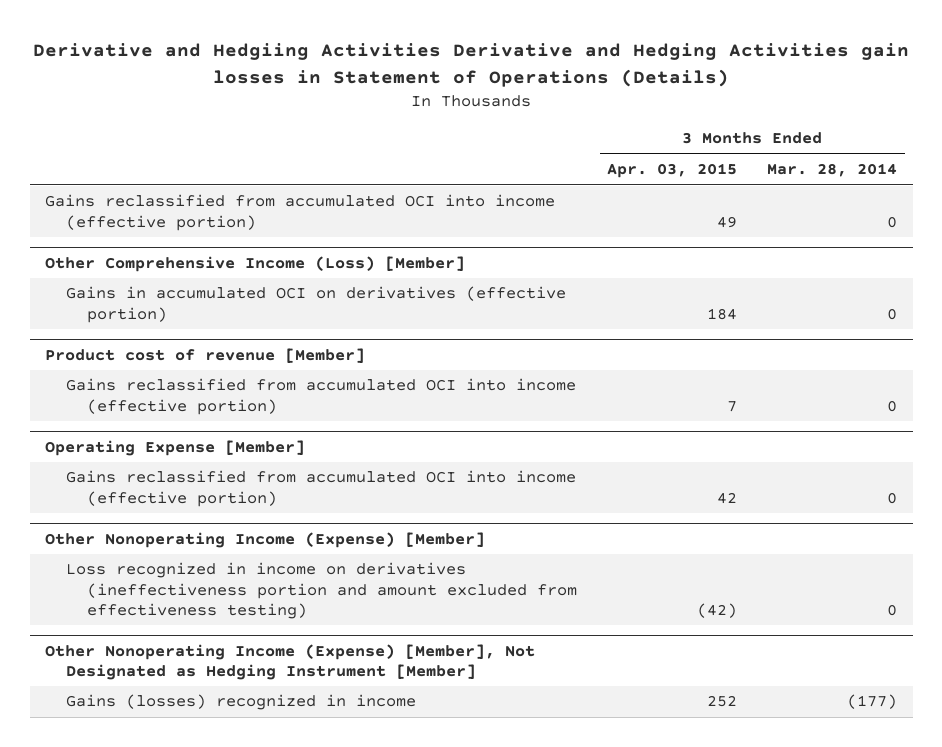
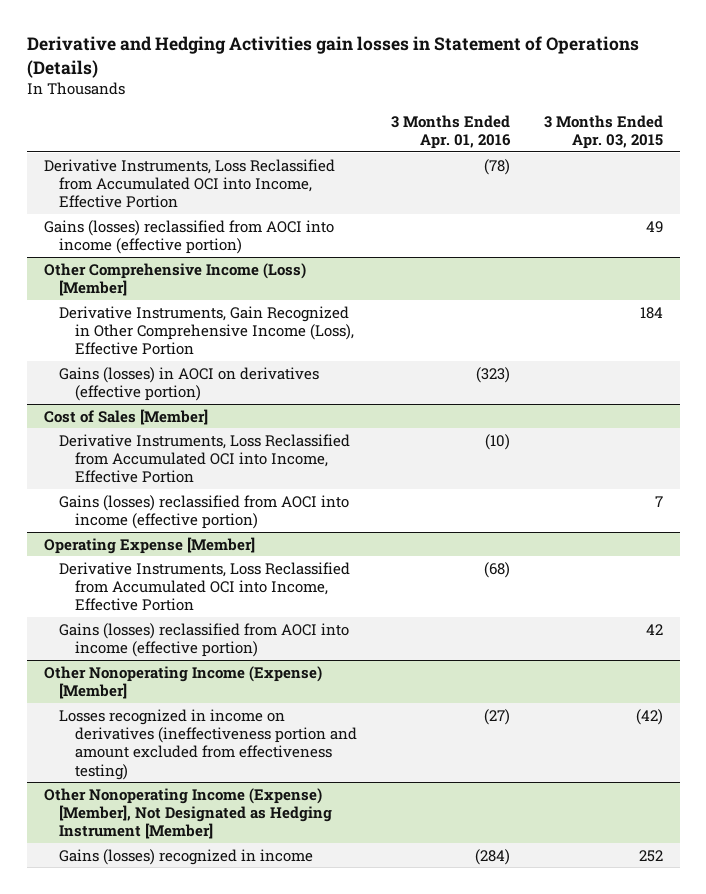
[33,43,910,87] Derivative and Hedgiing Activities Derivative and Hedging Activities gain losses in Statement of Operations (Details) -> [26,36,639,78] Derivative and Hedging Activities gain losses in Statement of Operations (Details)
[767,163,898,178] Mar. 28, 2014 -> none
none -> [390,114,511,150] 3 Months Ended Apr. 01, 2016
none -> [43,158,335,209] Derivative Instruments, Loss Reclassified from Accumulated OCI into Income, Effective Portion
[45,194,556,231] Gains reclassified from accumulated OCI into income (effective portion) -> [43,219,334,254] Gains (losses) reclassified from AOCI into income (effective portion)
[65,286,566,323] Gains in accumulated OCI on derivatives (effective portion) -> [59,305,354,356] Derivative Instruments, Gain Recognized in Other Comprehensive Income (Loss), Effective Portion
none -> [59,366,320,401] Gains (losses) in AOCI on derivatives (effective portion)
[45,347,366,363] Product cost of revenue [Member] -> [43,408,208,425] Cost of Sales [Member]
none -> [59,433,351,484] Derivative Instruments, Loss Reclassified from Accumulated OCI into Income, Effective Portion
[65,378,576,415] Gains reclassified from accumulated OCI into income (effective portion) -> [59,494,350,529] Gains (losses) reclassified from AOCI into income (effective portion)
none -> [59,561,351,612] Derivative Instruments, Loss Reclassified from Accumulated OCI into Income, Effective Portion
[65,470,576,507] Gains reclassified from accumulated OCI into income (effective portion) -> [59,622,350,657] Gains (losses) reclassified from AOCI into income (effective portion)
[65,562,577,619] Loss recognized in income on derivatives (ineffectiveness portion and amount excluded from effectiveness testing) -> [59,708,357,780] Losses recognized in income on derivatives (ineffectiveness portion and amount excluded from effectiveness testing)

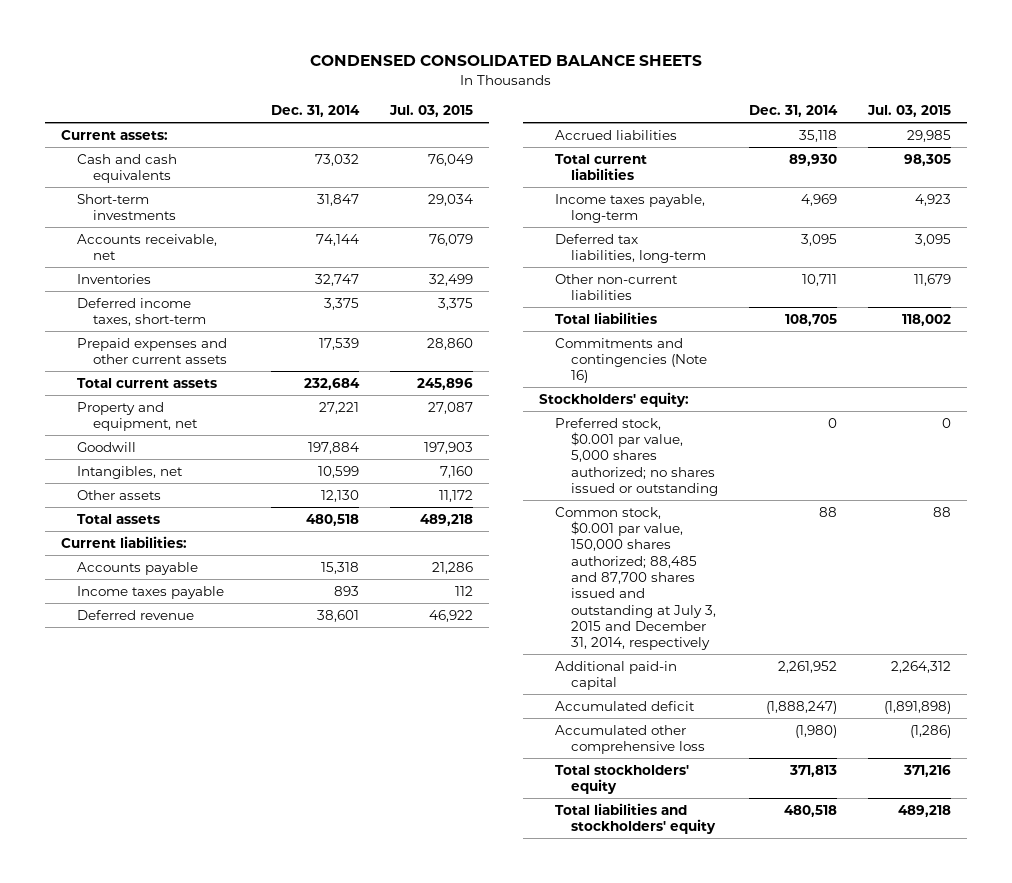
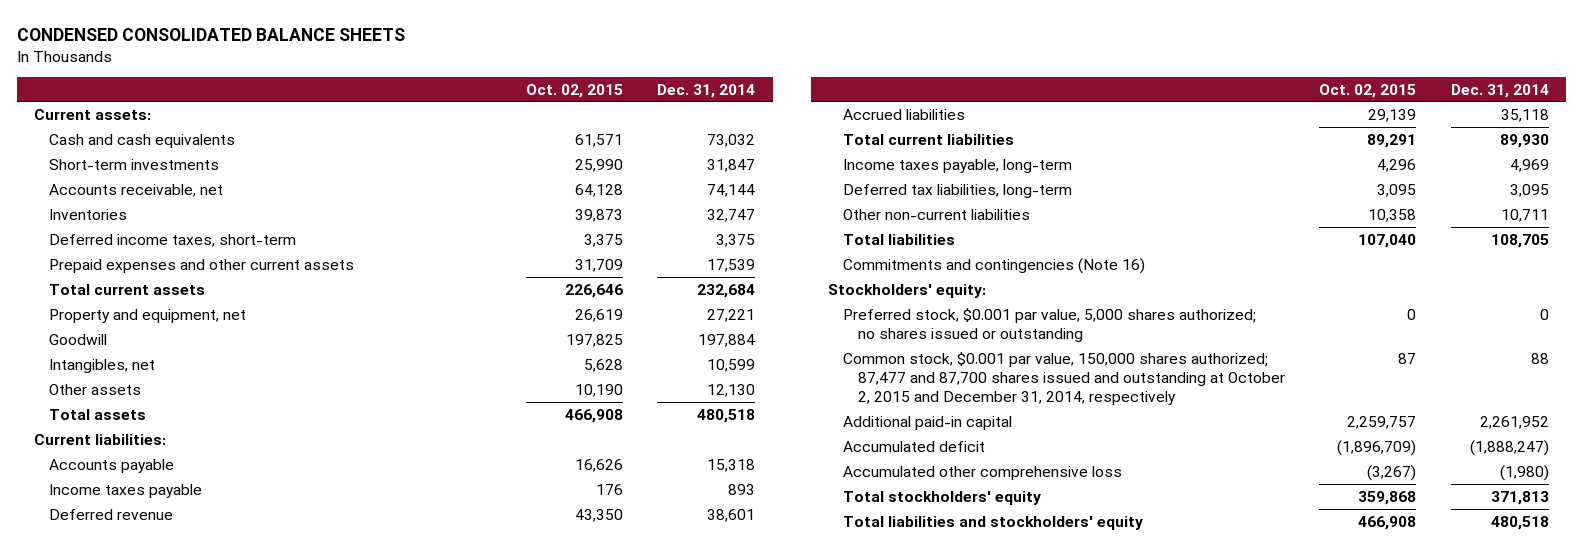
[389,104,474,117] Jul. 03, 2015 -> none
none -> [525,83,623,98] Oct. 02, 2015
[554,506,716,651] Common stock, $0.001 par value, 150,000 shares authorized; 88,485 and 87,700 shares issued and outstanding at July 3, 2015 and December 31, 2014, respectively -> [842,351,1285,406] Common stock, $0.001 par value, 150,000 shares authorized; 87,477 and 87,700 shares issued and outstanding at October 2, 2015 and December 31, 2014, respectively

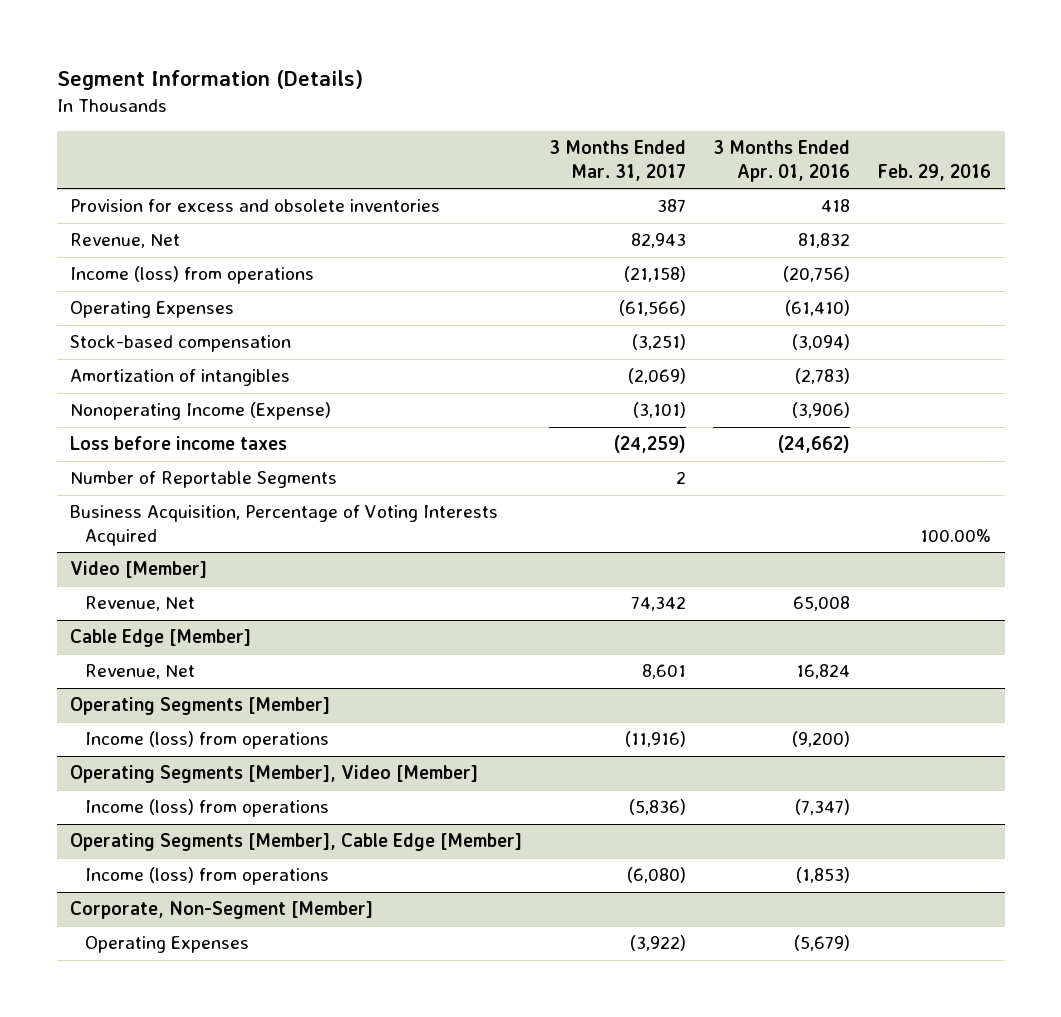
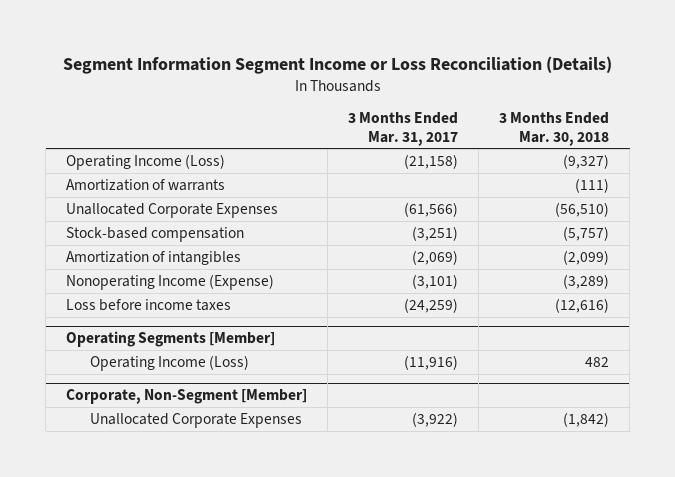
[56,70,363,91] Segment Information (Details) -> [62,55,612,74] Segment Information Segment Income or Loss Reconciliation (Details)
[713,140,851,183] 3 Months Ended Apr. 01, 2016 -> none
[877,164,992,182] Feb. 29, 2016 -> none
none -> [499,112,610,146] 3 Months Ended Mar. 30, 2018
[70,199,441,213] Provision for excess and obsolete inventories -> none
[70,233,181,249] Revenue, Net -> none
[70,266,315,285] Income (loss) from operations -> [66,153,226,170] Operating Income (Loss)
none -> [66,178,226,191] Amortization of warrants
[70,301,235,319] Operating Expenses -> [66,202,279,218] Unallocated Corporate Expenses
[70,471,338,489] Number of Reportable Segments -> none
[70,505,499,546] Business Acquisition, Percentage of Voting Interests Acquired -> none
[70,561,208,579] Video [Member] -> none
[85,596,196,612] Revenue, Net -> none
[70,629,252,648] Cable Edge [Member] -> none
[85,664,196,680] Revenue, Net -> none
[70,765,479,784] Operating Segments [Member], Video [Member] -> none
[85,799,330,818] Income (loss) from operations -> none
[70,833,523,852] Operating Segments [Member], Cable Edge [Member] -> none
[85,867,330,886] Income (loss) from operations -> none
[85,731,330,750] Income (loss) from operations -> [90,354,250,371] Operating Income (Loss)
[85,936,250,954] Operating Expenses -> [90,412,303,428] Unallocated Corporate Expenses

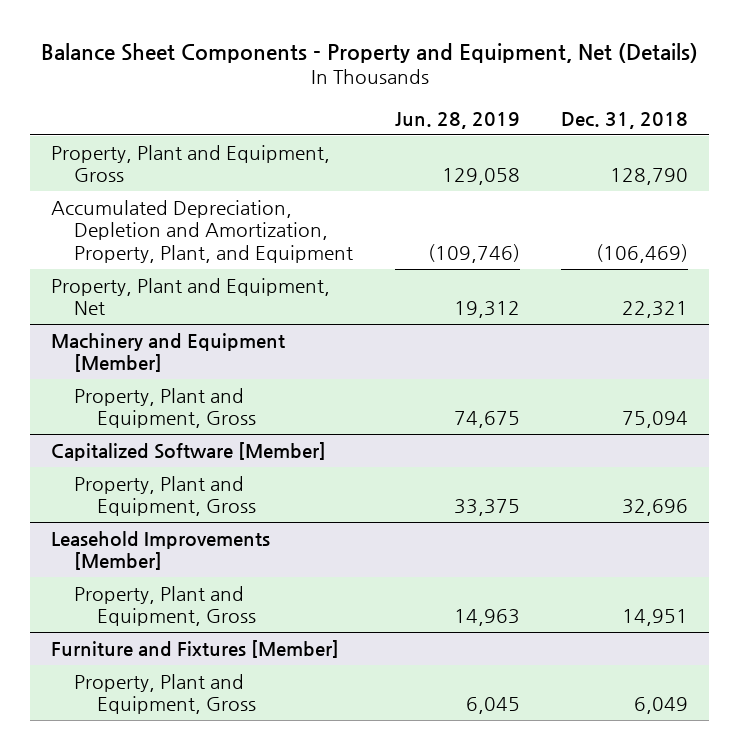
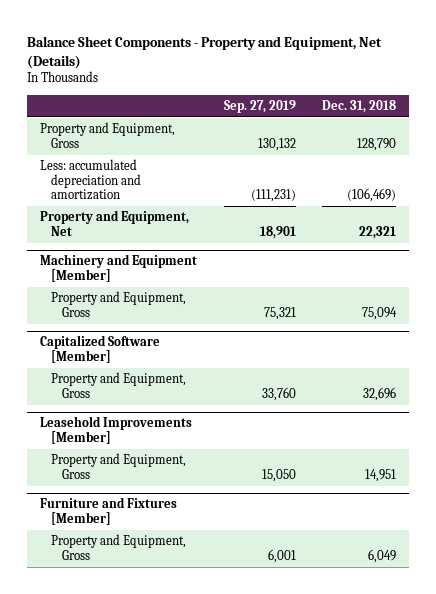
[394,111,520,129] Jun. 28, 2019 -> none
none -> [223,99,296,113] Sep. 27, 2019
[51,144,331,183] Property, Plant and Equipment, Gross -> [40,122,176,148] Property and Equipment, Gross
[51,199,353,263] Accumulated Depreciation, Depletion and Amortization, Property, Plant, and Equipment -> [40,159,142,201] Less: accumulated depreciation and amortization
[51,277,331,316] Property, Plant and Equipment, Net -> [40,210,190,236] Property and Equipment, Net
[73,387,256,429] Property, Plant and Equipment, Gross -> [51,291,187,317] Property and Equipment, Gross
[73,475,256,517] Property, Plant and Equipment, Gross -> [51,372,187,398] Property and Equipment, Gross
[73,585,256,627] Property, Plant and Equipment, Gross -> [51,453,187,479] Property and Equipment, Gross
[73,673,256,715] Property, Plant and Equipment, Gross -> [51,534,187,560] Property and Equipment, Gross

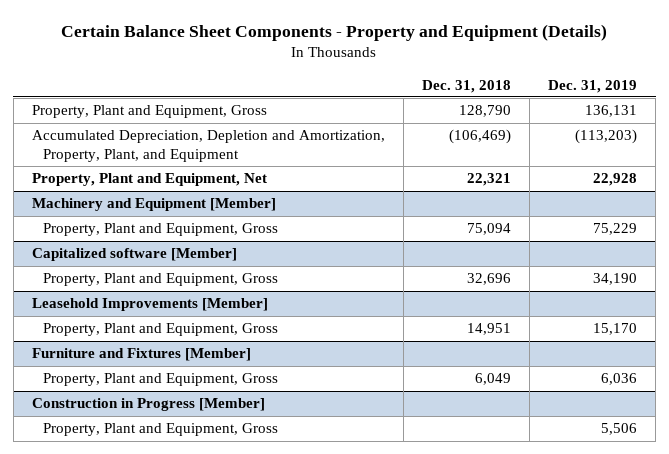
[27,35,383,69] Balance Sheet Components - Property and Equipment, Net (Details) -> [61,23,608,41] Certain Balance Sheet Components - Property and Equipment (Details)
[223,99,296,113] Sep. 27, 2019 -> none
none -> [548,79,638,93] Dec. 31, 2019
[40,122,176,148] Property and Equipment, Gross -> [31,105,267,119] Property, Plant and Equipment, Gross
[40,159,142,201] Less: accumulated depreciation and amortization -> [31,130,385,163] Accumulated Depreciation, Depletion and Amortization, Property, Plant, and Equipment
[40,210,190,236] Property and Equipment, Net -> [31,173,267,187] Property, Plant and Equipment, Net
[51,291,187,317] Property and Equipment, Gross -> [42,223,278,237] Property, Plant and Equipment, Gross
[40,335,161,364] Capitalized Software [Member] -> [31,248,237,262] Capitalized software [Member]
[51,372,187,398] Property and Equipment, Gross -> [42,273,278,287] Property, Plant and Equipment, Gross
[51,453,187,479] Property and Equipment, Gross -> [42,323,278,337] Property, Plant and Equipment, Gross
[51,534,187,560] Property and Equipment, Gross -> [42,373,278,387] Property, Plant and Equipment, Gross
none -> [31,398,265,412] Construction in Progress [Member]
none -> [42,423,278,437] Property, Plant and Equipment, Gross

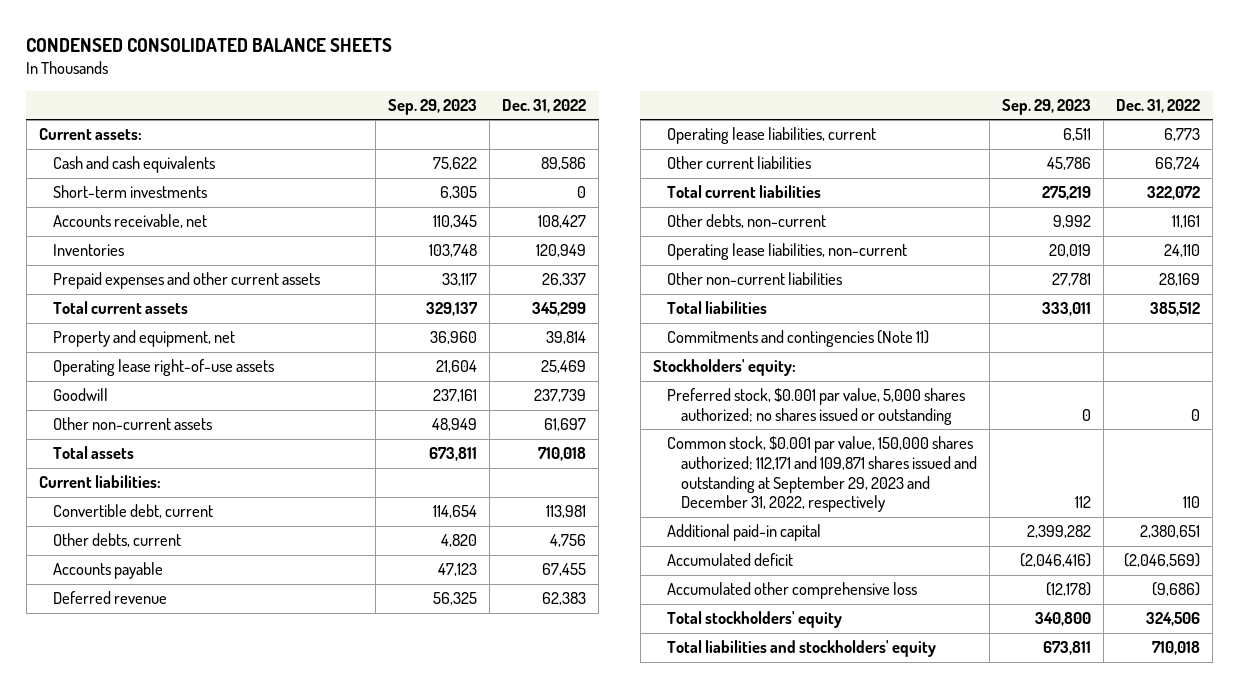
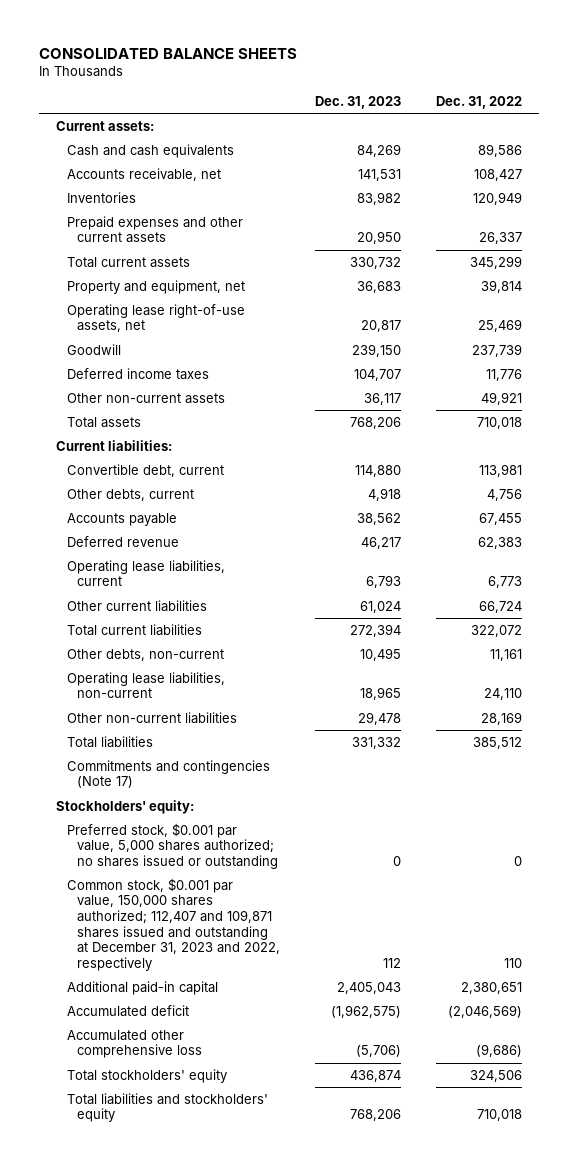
[26,37,393,52] CONDENSED CONSOLIDATED BALANCE SHEETS -> [38,47,297,59] CONSOLIDATED BALANCE SHEETS
[388,99,478,116] Sep. 29, 2023 -> none
none -> [314,95,401,109] Dec. 31, 2023
[52,185,207,199] Short-term investments -> none
[52,359,274,377] Operating lease right-of-use assets -> [66,303,245,333] Operating lease right-of-use assets, net
none -> [66,367,209,380] Deferred income taxes
[544,418,587,432] 61,697 -> [480,391,522,405] 49,921
[666,330,929,348] Commitments and contingencies (Note 11) -> [66,759,270,789] Commitments and contingencies (Note 17)
[666,436,978,513] Common stock, $0.001 par value, 150,000 shares authorized; 112,171 and 109,871 shares issued and outstanding at September 29, 2023 and December 31, 2022, respectively -> [66,877,281,971] Common stock, $0.001 par value, 150,000 shares authorized; 112,407 and 109,871 shares issued and outstanding at December 31, 2023 and 2022, respectively

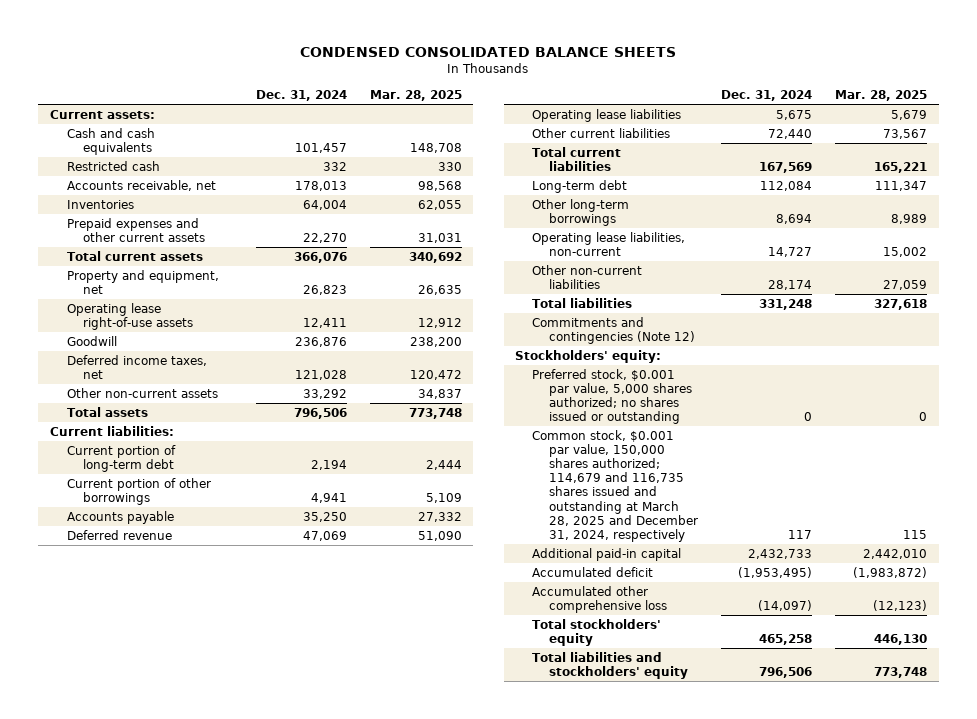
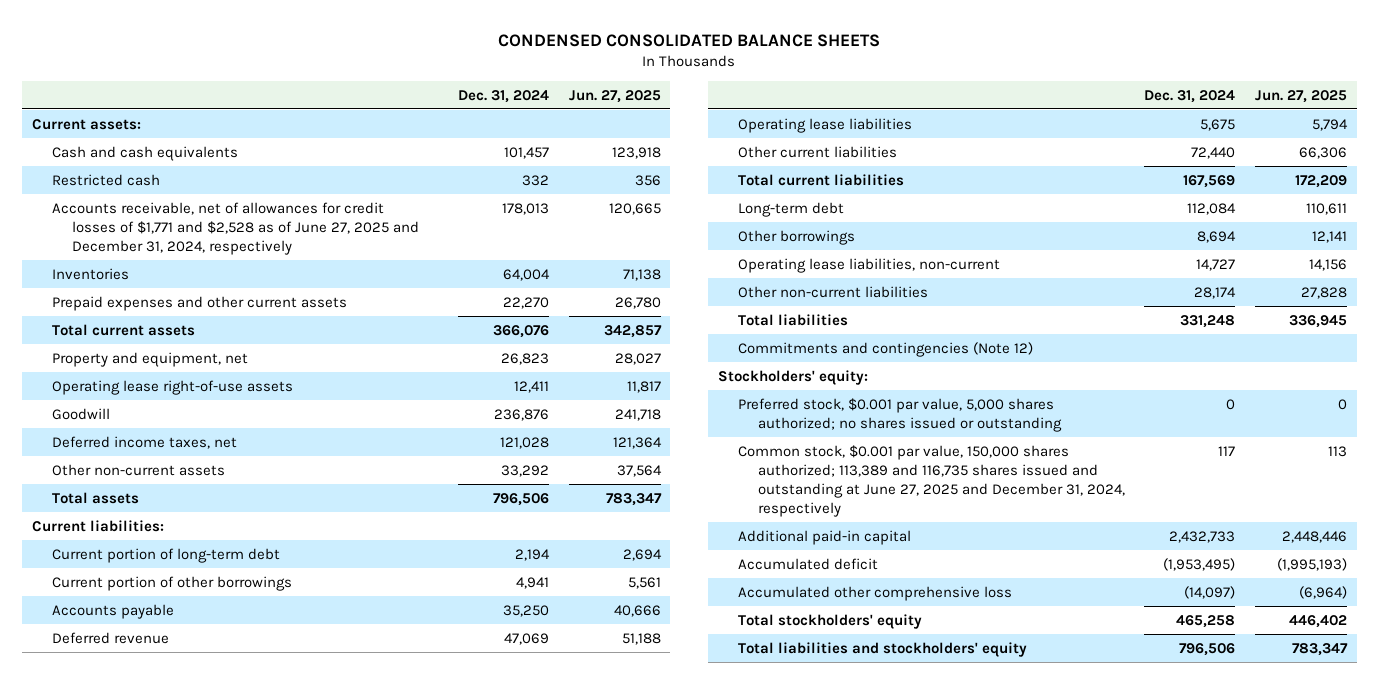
[369,90,462,102] Mar. 28, 2025 -> none
none -> [568,89,661,103] Jun. 27, 2025
[66,179,216,191] Accounts receivable, net -> [51,201,419,255] Accounts receivable, net of allowances for credit losses of $1,771 and $2,528 as of June 27, 2025 and December 31, 2024, respectively
[531,198,629,226] Other long-term borrowings -> [737,229,855,245] Other borrowings
[531,429,698,542] Common stock, $0.001 par value, 150,000 shares authorized; 114,679 and 116,735 shares issued and outstanding at March 28, 2025 and December 31, 2024, respectively -> [737,444,1125,517] Common stock, $0.001 par value, 150,000 shares authorized; 113,389 and 116,735 shares issued and outstanding at June 27, 2025 and December 31, 2024, respectively

